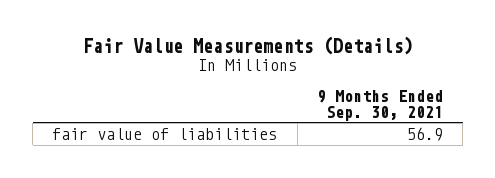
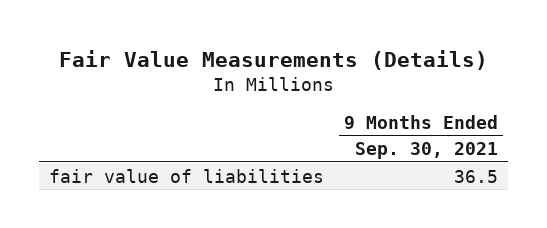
[406,126,443,141] 56.9 -> [454,169,499,183] 36.5

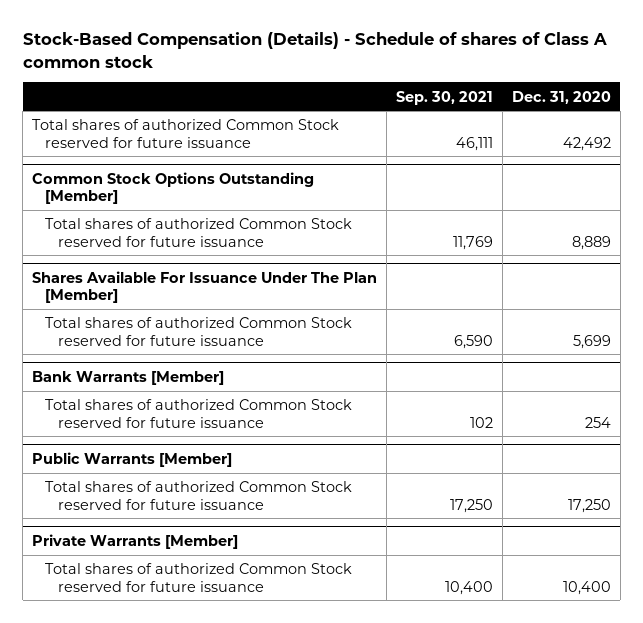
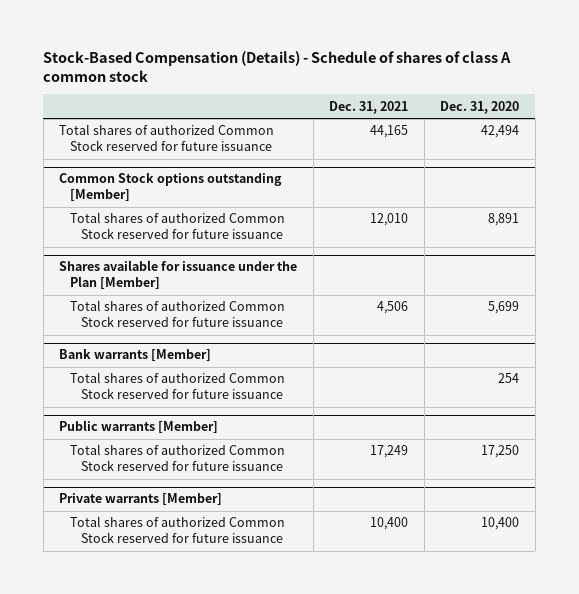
[22,32,607,68] Stock-Based Compensation (Details) - Schedule of shares of Class A common stock -> [43,50,512,82] Stock-Based Compensation (Details) - Schedule of shares of class A common stock
[396,90,494,105] Sep. 30, 2021 -> none
none -> [329,100,409,114] Dec. 31, 2021
[562,136,611,151] 42,492 -> [481,125,520,139] 42,494
[32,171,315,205] Common Stock Options Outstanding [Member] -> [59,173,283,202] Common Stock options outstanding [Member]
[571,235,611,250] 8,889 -> [488,213,520,227] 8,891
[32,270,378,304] Shares Available For Issuance Under The Plan [Member] -> [59,260,298,290] Shares available for issuance under the Plan [Member]
[32,370,225,385] Bank Warrants [Member] -> [59,349,212,362] Bank warrants [Member]
[32,451,233,467] Public Warrants [Member] -> [59,420,219,434] Public warrants [Member]
[32,533,239,549] Private Warrants [Member] -> [59,493,223,506] Private warrants [Member]

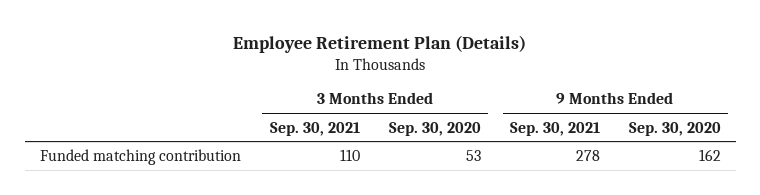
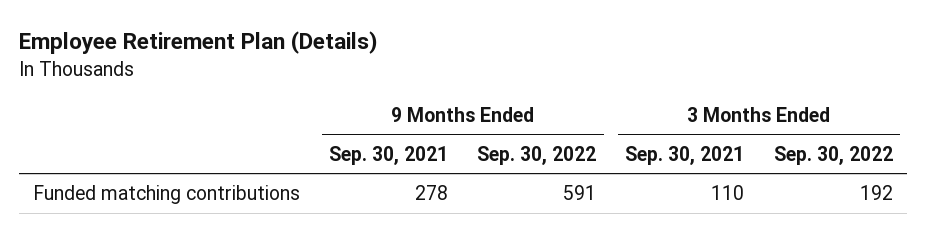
[388,121,481,136] Sep. 30, 2020 -> none
[628,121,721,136] Sep. 30, 2020 -> none
none -> [477,145,597,165] Sep. 30, 2022
none -> [773,145,893,165] Sep. 30, 2022
[39,149,241,166] Funded matching contribution -> [33,185,301,205] Funded matching contributions

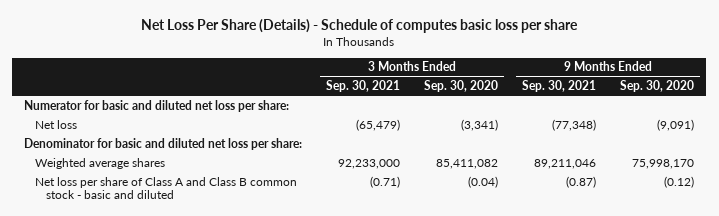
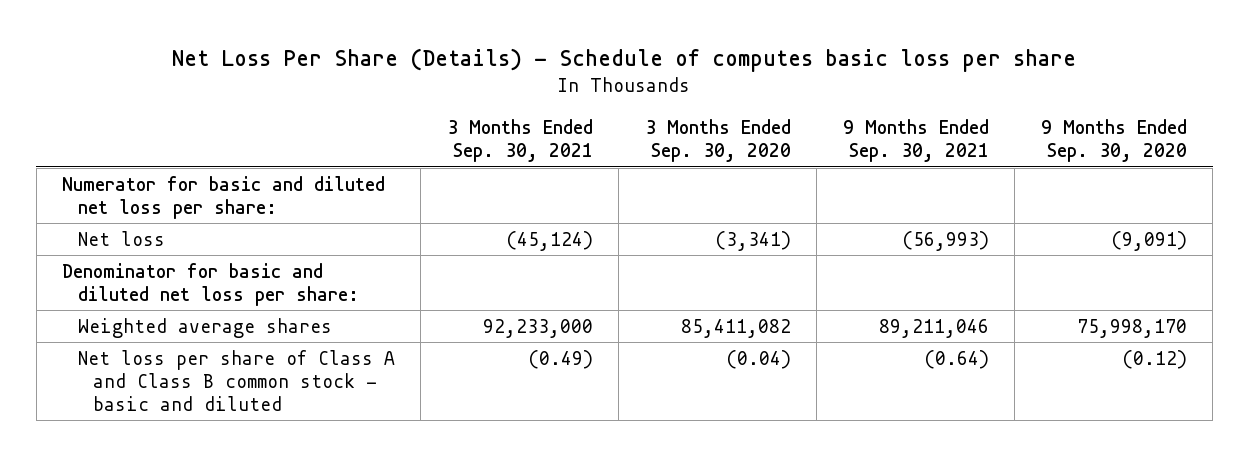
[356,118,401,131] (65,479) -> [505,230,593,251] (45,124)
[552,118,597,131] (77,348) -> [901,230,989,251] (56,993)
[370,175,401,188] (0.71) -> [527,349,593,369] (0.49)
[566,175,597,188] (0.87) -> [923,349,989,369] (0.64)

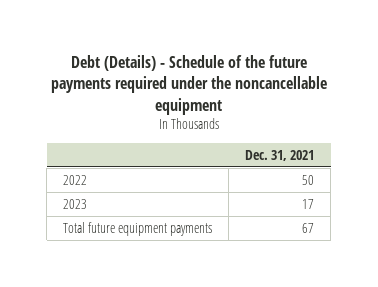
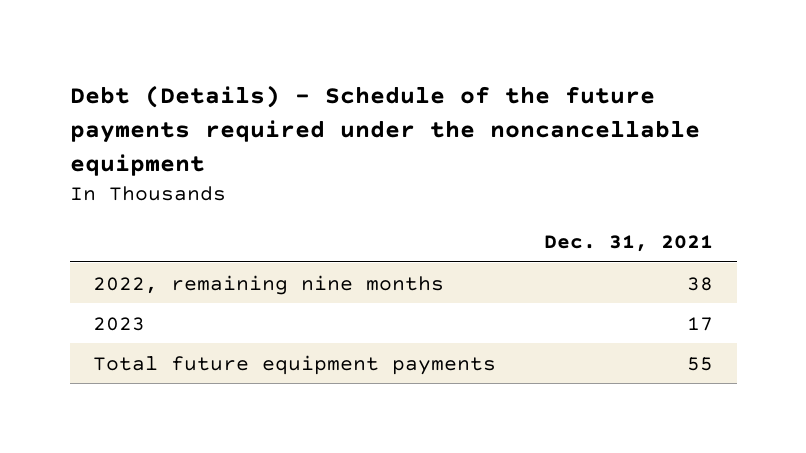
[63,174,88,185] 2022 -> [93,274,445,295] 2022, remaining nine months
[302,174,315,185] 50 -> [686,276,713,291] 38
[302,222,315,233] 67 -> [686,356,713,371] 55

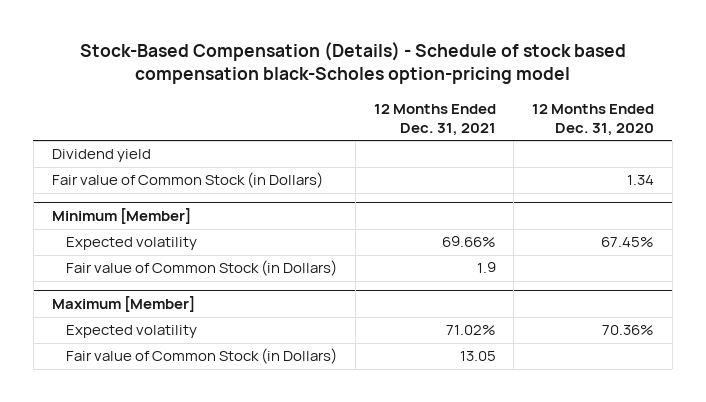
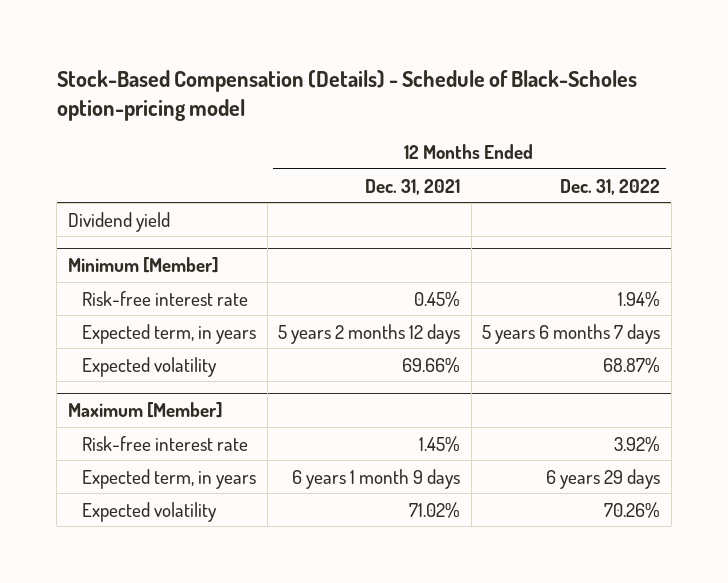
[79,41,626,85] Stock-Based Compensation (Details) - Schedule of stock based compensation black-Scholes option-pricing model -> [56,69,637,122] Stock-Based Compensation (Details) - Schedule of Black-Scholes option-pricing model
[531,103,654,136] 12 Months Ended Dec. 31, 2020 -> none
none -> [560,178,661,195] Dec. 31, 2022
[51,172,323,189] Fair value of Common Stock (in Dollars) -> none
none -> [82,290,249,306] Risk-free interest rate
none -> [82,323,257,344] Expected term, in years
[66,260,338,277] Fair value of Common Stock (in Dollars) -> none
none -> [82,435,249,451] Risk-free interest rate
none -> [82,468,257,489] Expected term, in years
[66,348,338,365] Fair value of Common Stock (in Dollars) -> none

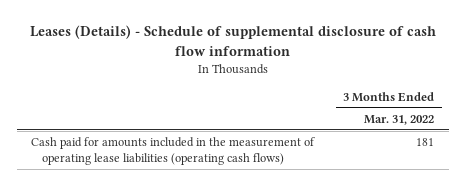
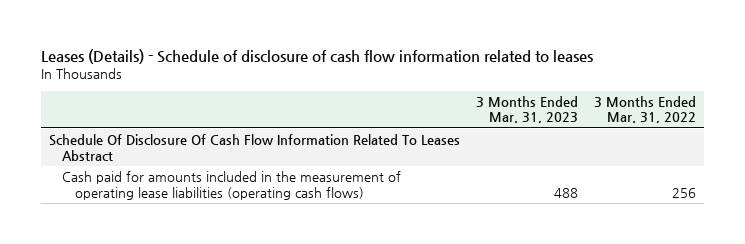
[29,25,436,56] Leases (Details) - Schedule of supplemental disclosure of cash flow information -> [41,48,594,64] Leases (Details) - Schedule of disclosure of cash flow information related to leases
none -> [476,95,579,124] 3 Months Ended Mar. 31, 2023
none -> [49,134,461,161] Schedule Of Disclosure Of Cash Flow Information Related To Leases Abstract
[416,138,435,147] 181 -> [672,187,697,198] 256

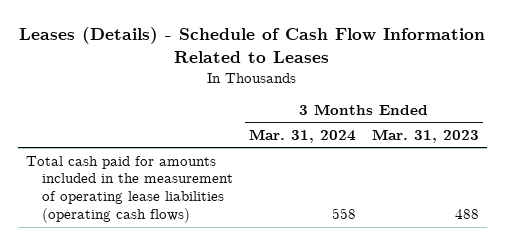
[41,48,594,64] Leases (Details) - Schedule of disclosure of cash flow information related to leases -> [19,27,486,63] Leases (Details) - Schedule of Cash Flow Information Related to Leases
[594,95,697,124] 3 Months Ended Mar. 31, 2022 -> none
none -> [249,128,357,143] Mar. 31, 2024
[49,134,461,161] Schedule Of Disclosure Of Cash Flow Information Related To Leases Abstract -> none
[62,171,402,200] Cash paid for amounts included in the measurement of operating lease liabilities (operating cash flows) -> [25,155,234,224] Total cash paid for amounts included in the measurement of operating lease liabilities (operating cash flows)

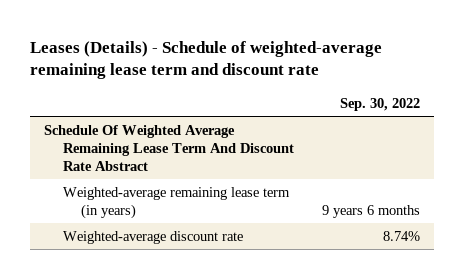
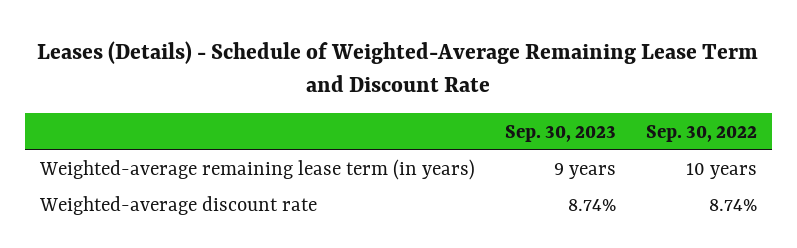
[29,40,382,80] Leases (Details) - Schedule of weighted-average remaining lease term and discount rate -> [37,40,759,92] Leases (Details) - Schedule of Weighted-Average Remaining Lease Term and Discount Rate
none -> [504,124,616,142] Sep. 30, 2023
[43,124,294,172] Schedule Of Weighted Average Remaining Lease Term And Discount Rate Abstract -> none
[321,205,420,219] 9 years 6 months -> [685,163,757,180] 10 years

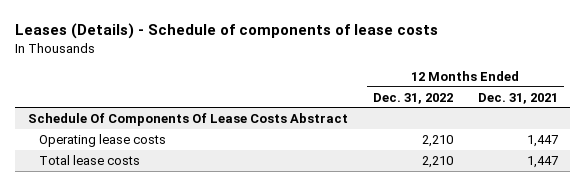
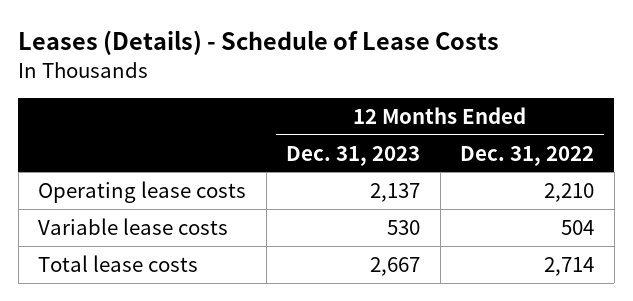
[15,23,439,40] Leases (Details) - Schedule of components of lease costs -> [18,30,500,56] Leases (Details) - Schedule of Lease Costs
[477,92,558,104] Dec. 31, 2021 -> none
none -> [286,145,421,166] Dec. 31, 2023
[27,113,348,127] Schedule Of Components Of Lease Costs Abstract -> none
none -> [38,217,229,235] Variable lease costs
[421,156,453,169] 2,210 -> [544,256,595,276] 2,714

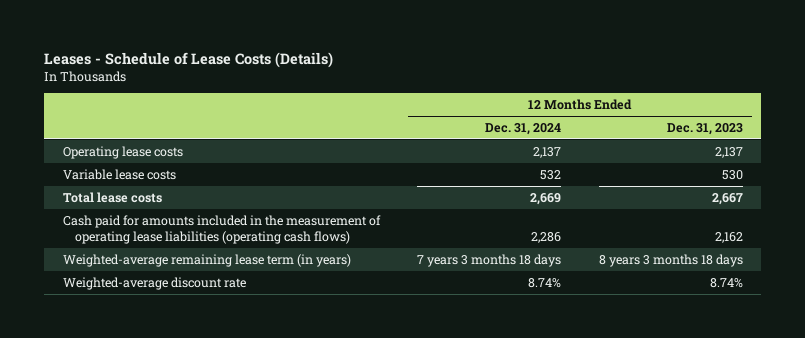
[18,30,500,56] Leases (Details) - Schedule of Lease Costs -> [44,51,334,68] Leases - Schedule of Lease Costs (Details)
[460,145,595,166] Dec. 31, 2022 -> none
none -> [485,122,562,135] Dec. 31, 2024
none -> [62,214,381,244] Cash paid for amounts included in the measurement of operating lease liabilities (operating cash flows)
none -> [62,253,351,267] Weighted-average remaining lease term (in years)
none -> [62,276,246,290] Weighted-average discount rate

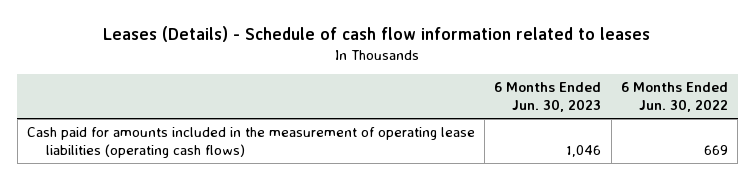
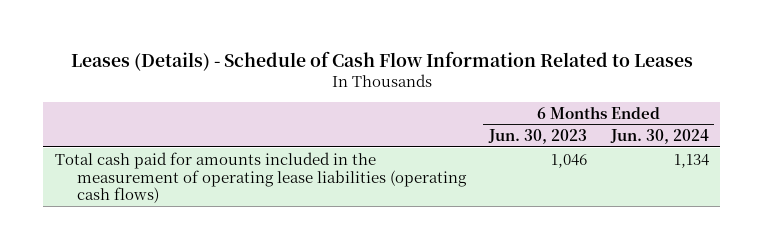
[103,25,651,42] Leases (Details) - Schedule of cash flow information related to leases -> [70,50,693,71] Leases (Details) - Schedule of Cash Flow Information Related to Leases
[620,81,728,113] 6 Months Ended Jun. 30, 2022 -> none
none -> [609,129,709,145] Jun. 30, 2024
[26,126,475,159] Cash paid for amounts included in the measurement of operating lease liabilities (operating cash flows) -> [54,151,467,204] Total cash paid for amounts included in the measurement of operating lease liabilities (operating cash flows)

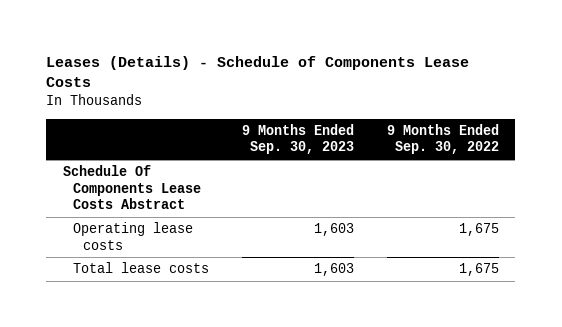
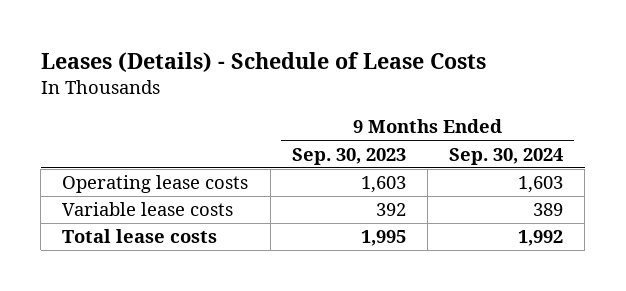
[46,55,470,88] Leases (Details) - Schedule of Components Lease Costs -> [40,52,486,73] Leases (Details) - Schedule of Lease Costs
[386,124,499,155] 9 Months Ended Sep. 30, 2022 -> none
none -> [449,147,564,165] Sep. 30, 2024
[62,165,201,209] Schedule Of Components Lease Costs Abstract -> none
none -> [62,202,234,217] Variable lease costs
[313,263,354,277] 1,603 -> [360,230,406,247] 1,995

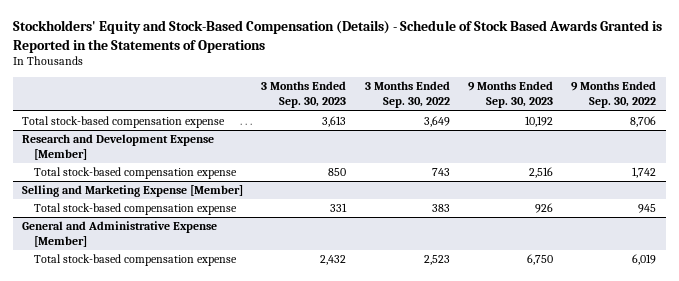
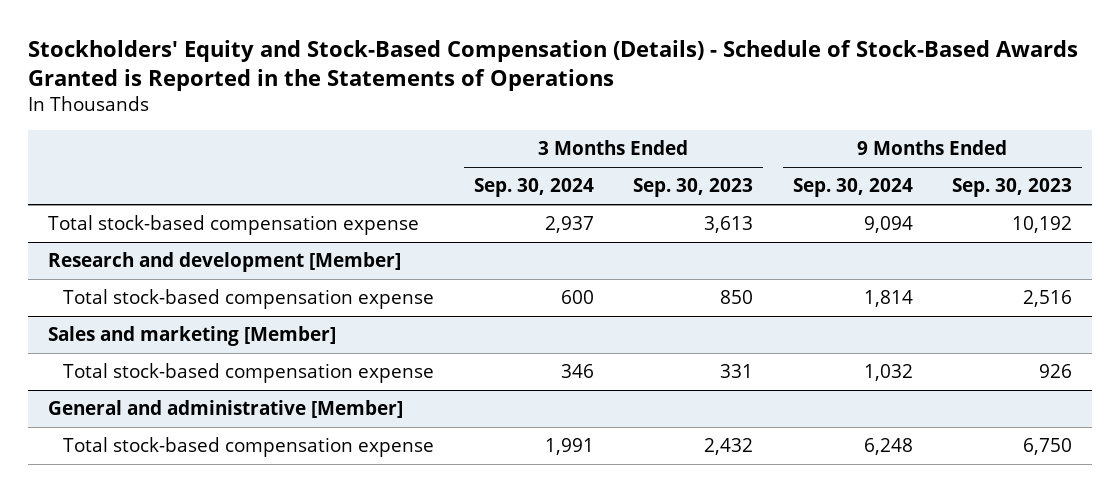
[12,20,662,53] Stockholders' Equity and Stock-Based Compensation (Details) - Schedule of Stock Based Awards Granted is Reported in the Statements of Operations -> [28,40,1079,92] Stockholders' Equity and Stock-Based Compensation (Details) - Schedule of Stock-Based Awards Granted is Reported in the Statements of Operations
[364,81,450,109] 3 Months Ended Sep. 30, 2022 -> none
[571,81,657,109] 9 Months Ended Sep. 30, 2022 -> none
none -> [473,178,594,198] Sep. 30, 2024
none -> [792,178,913,198] Sep. 30, 2024
[22,134,215,161] Research and Development Expense [Member] -> [47,252,401,273] Research and development [Member]
[22,185,244,198] Selling and Marketing Expense [Member] -> [47,326,336,347] Sales and marketing [Member]
[22,221,218,248] General and Administrative Expense [Member] -> [47,400,403,419] General and administrative [Member]

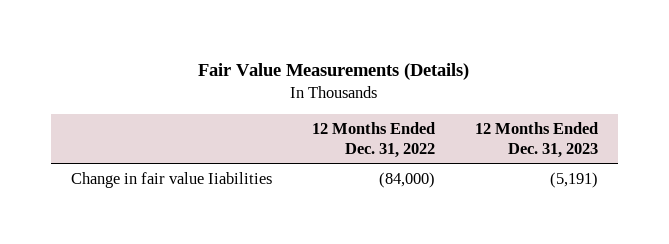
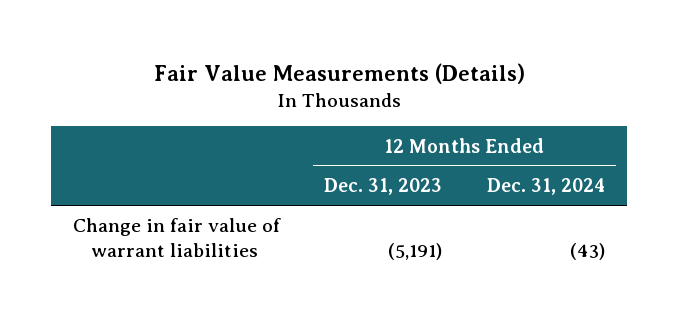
[311,122,435,158] 12 Months Ended Dec. 31, 2022 -> none
none -> [486,178,605,196] Dec. 31, 2024
[70,171,272,188] Change in fair value Iiabilities -> [72,218,281,257] Change in fair value of warrant liabilities

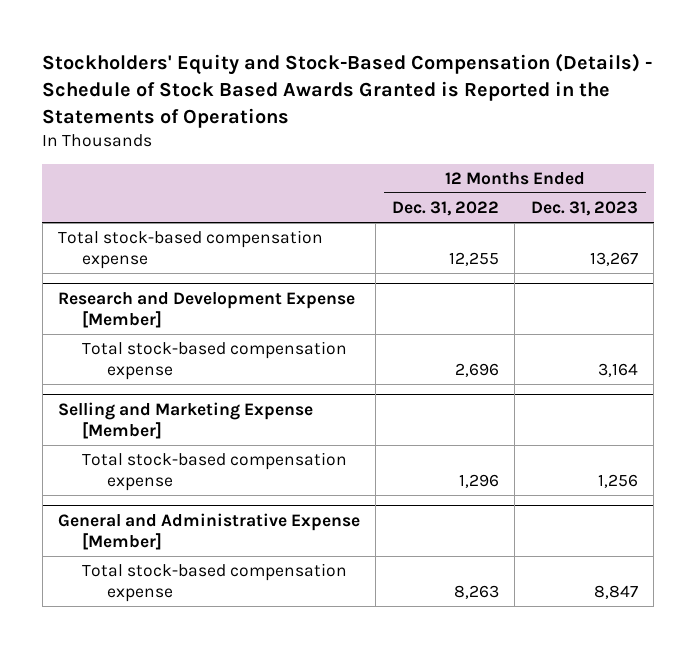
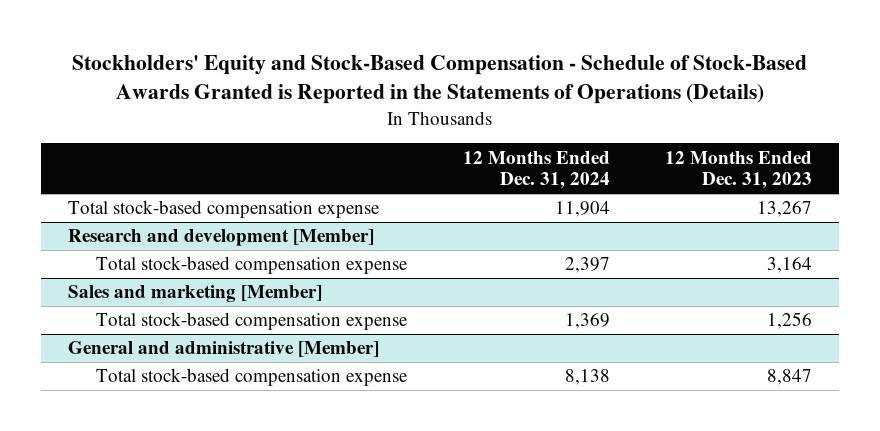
[42,53,653,128] Stockholders' Equity and Stock-Based Compensation (Details) - Schedule of Stock Based Awards Granted is Reported in the Statements of Operations -> [72,54,808,105] Stockholders' Equity and Stock-Based Compensation - Schedule of Stock-Based Awards Granted is Reported in the Statements of Operations (Details)
[391,200,499,216] Dec. 31, 2022 -> none
none -> [462,150,610,190] 12 Months Ended Dec. 31, 2024
[58,291,356,328] Research and Development Expense [Member] -> [68,229,375,247] Research and development [Member]
[58,401,314,439] Selling and Marketing Expense [Member] -> [68,285,323,303] Sales and marketing [Member]
[58,512,361,550] General and Administrative Expense [Member] -> [68,341,380,358] General and administrative [Member]

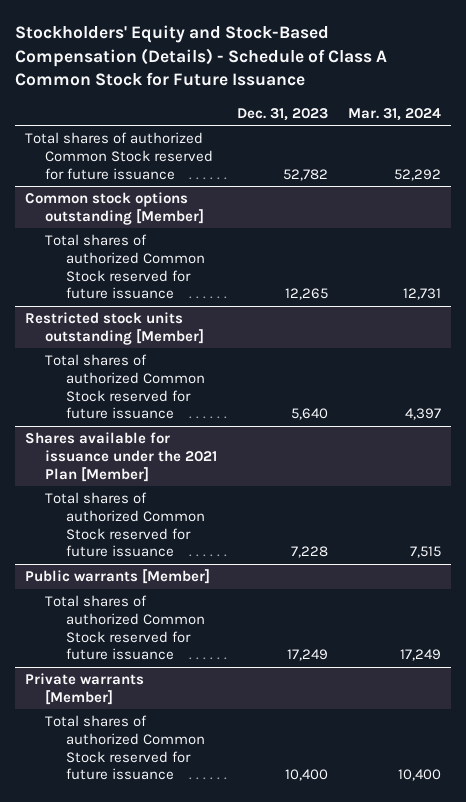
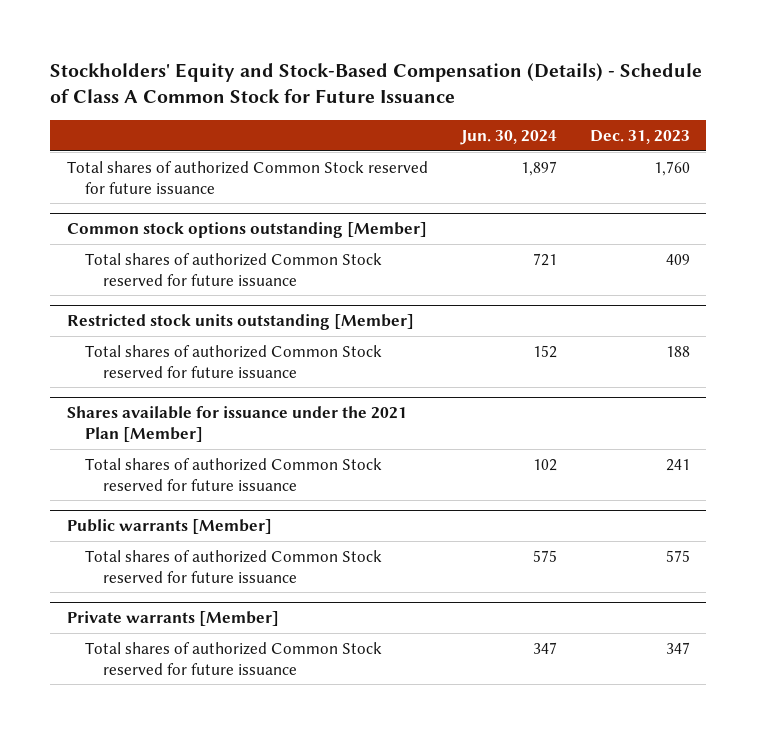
[347,107,441,121] Mar. 31, 2024 -> none
none -> [459,129,557,145] Jun. 30, 2024
[283,168,329,181] 52,782 -> [653,160,690,176] 1,760
[285,288,329,301] 12,265 -> [665,253,690,265] 409
[291,408,329,421] 5,640 -> [665,345,690,357] 188
[291,546,329,559] 7,228 -> [665,458,690,471] 241
[287,649,329,662] 17,249 -> [665,549,690,562] 575
[285,769,329,782] 10,400 -> [665,641,690,654] 347

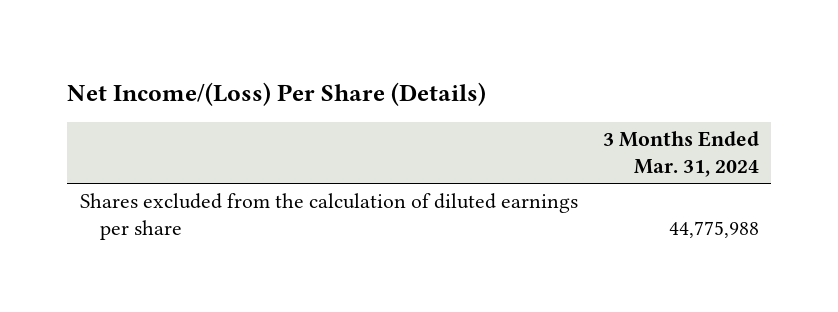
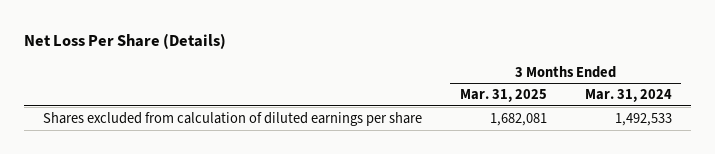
[67,81,487,106] Net Income/(Loss) Per Share (Details) -> [24,33,227,50] Net Loss Per Share (Details)
none -> [459,89,547,103] Mar. 31, 2025
[79,192,578,241] Shares excluded from the calculation of diluted earnings per share -> [43,111,423,126] Shares excluded from calculation of diluted earnings per share
[668,221,759,239] 44,775,988 -> [614,112,672,126] 1,492,533

